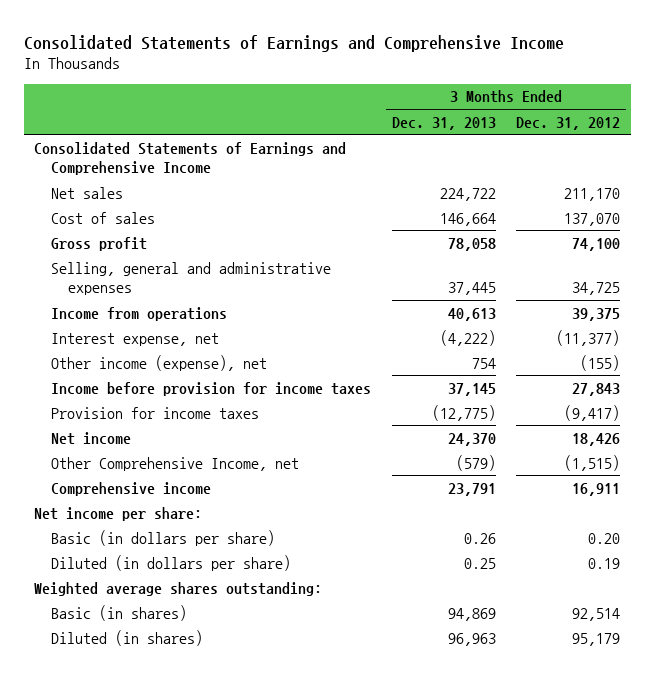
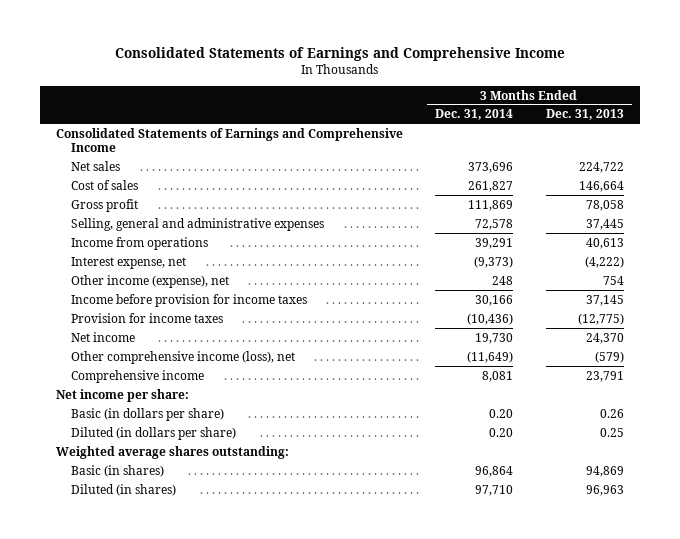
[516,116,621,130] Dec. 31, 2012 -> none
none -> [435,109,514,121] Dec. 31, 2014
[50,456,299,471] Other Comprehensive Income, net -> [70,350,295,364] Other comprehensive income (loss), net

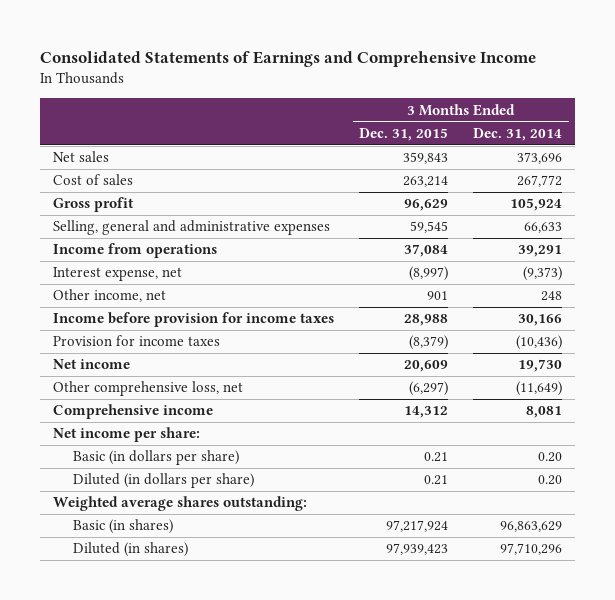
[545,109,624,121] Dec. 31, 2013 -> none
none -> [359,127,449,141] Dec. 31, 2015
[56,127,404,152] Consolidated Statements of Earnings and Comprehensive Income -> none
[468,180,514,192] 261,827 -> [517,175,563,188] 267,772
[468,199,514,211] 111,869 -> [510,198,563,212] 105,924
[475,218,514,230] 72,578 -> [524,222,563,234] 66,633
[70,274,229,288] Other income (expense), net -> [52,289,166,303] Other income, net
[70,350,295,364] Other comprehensive income (loss), net -> [52,381,243,397] Other comprehensive loss, net
[475,465,514,477] 96,864 -> [500,521,563,533] 96,863,629
[475,484,514,496] 97,710 -> [500,543,563,556] 97,710,296

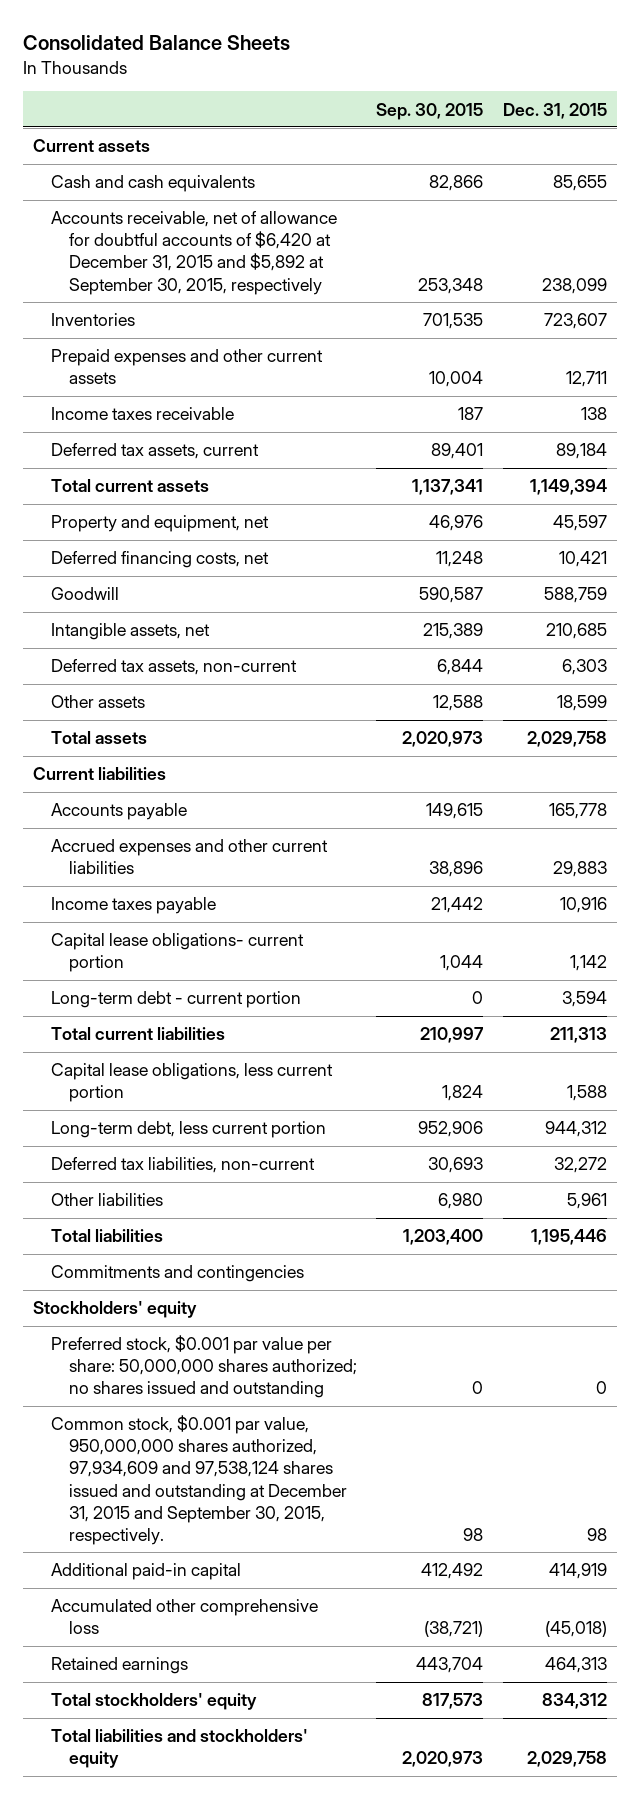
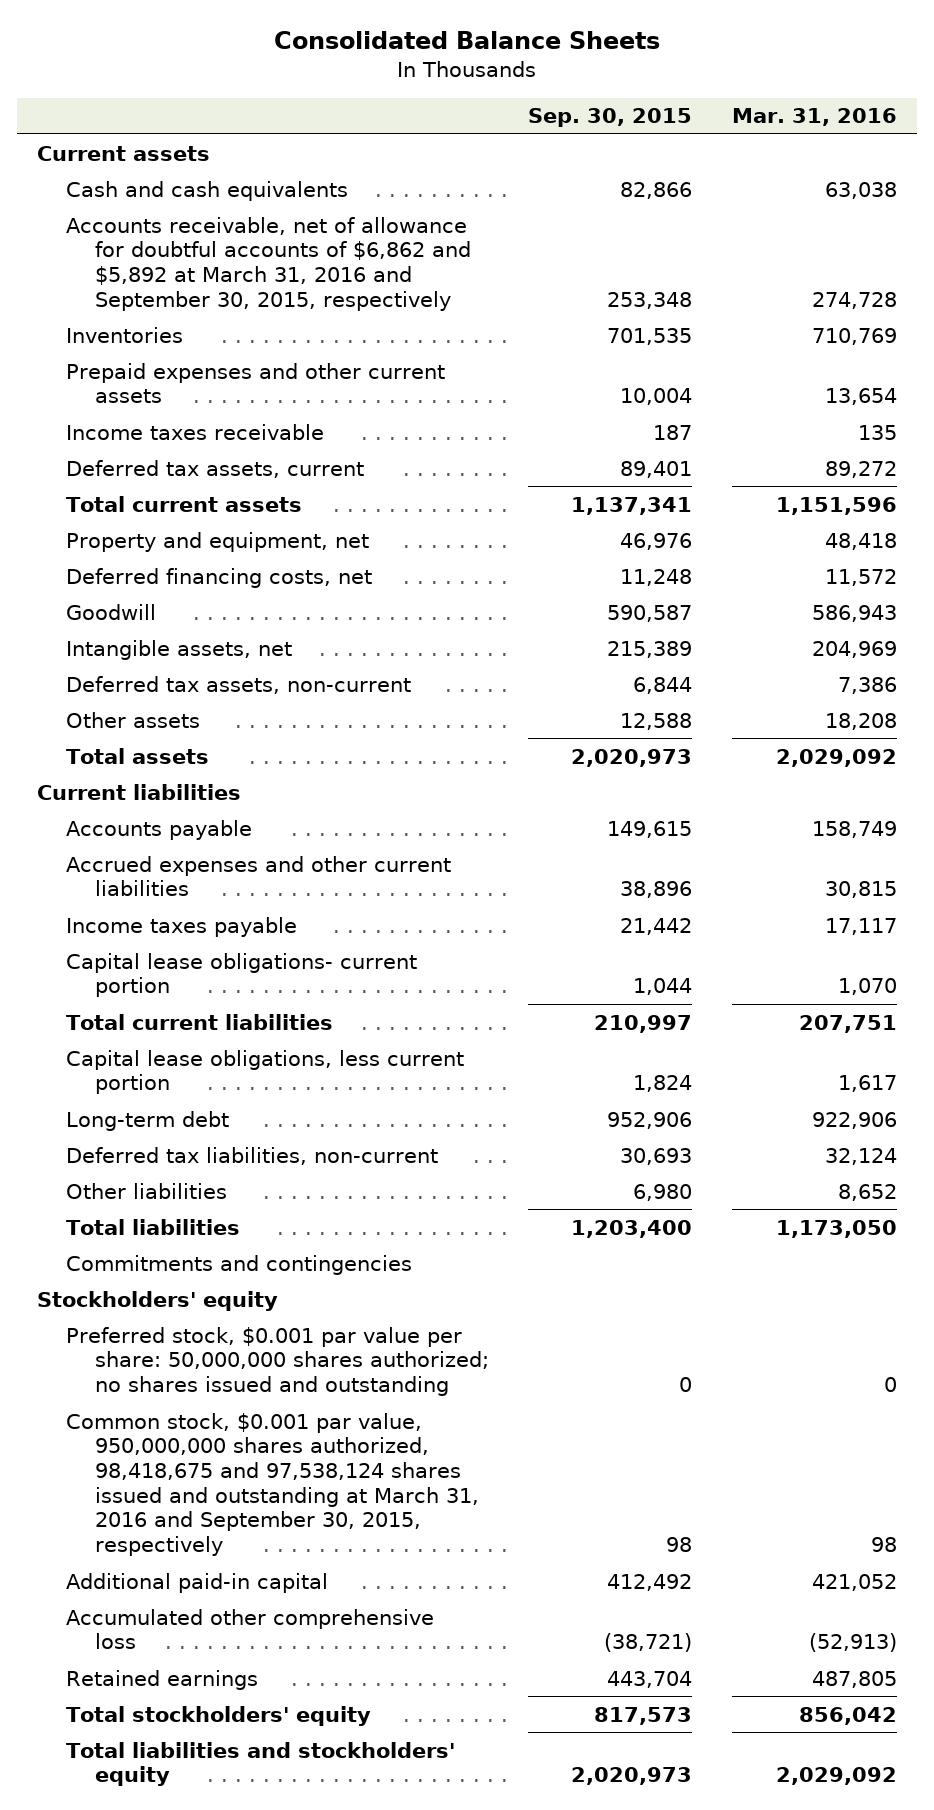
[502,102,607,119] Dec. 31, 2015 -> none
none -> [731,108,897,127] Mar. 31, 2016
[50,211,337,295] Accounts receivable, net of allowance for doubtful accounts of $6,420 at December 31, 2015 and $5,892 at September 30, 2015, respectively -> [65,216,471,311] Accounts receivable, net of allowance for doubtful accounts of $6,862 and $5,892 at March 31, 2016 and September 30, 2015, respectively
[50,991,301,1009] Long-term debt - current portion -> none
[50,1121,326,1139] Long-term debt, less current portion -> [65,1110,229,1131] Long-term debt
[50,1415,347,1545] Common stock, $0.001 par value, 950,000,000 shares authorized, 97,934,609 and 97,538,124 shares issued and outstanding at December 31, 2015 and September 30, 2015, respectively. -> [65,1412,479,1557] Common stock, $0.001 par value, 950,000,000 shares authorized, 98,418,675 and 97,538,124 shares issued and outstanding at March 31, 2016 and September 30, 2015, respectively

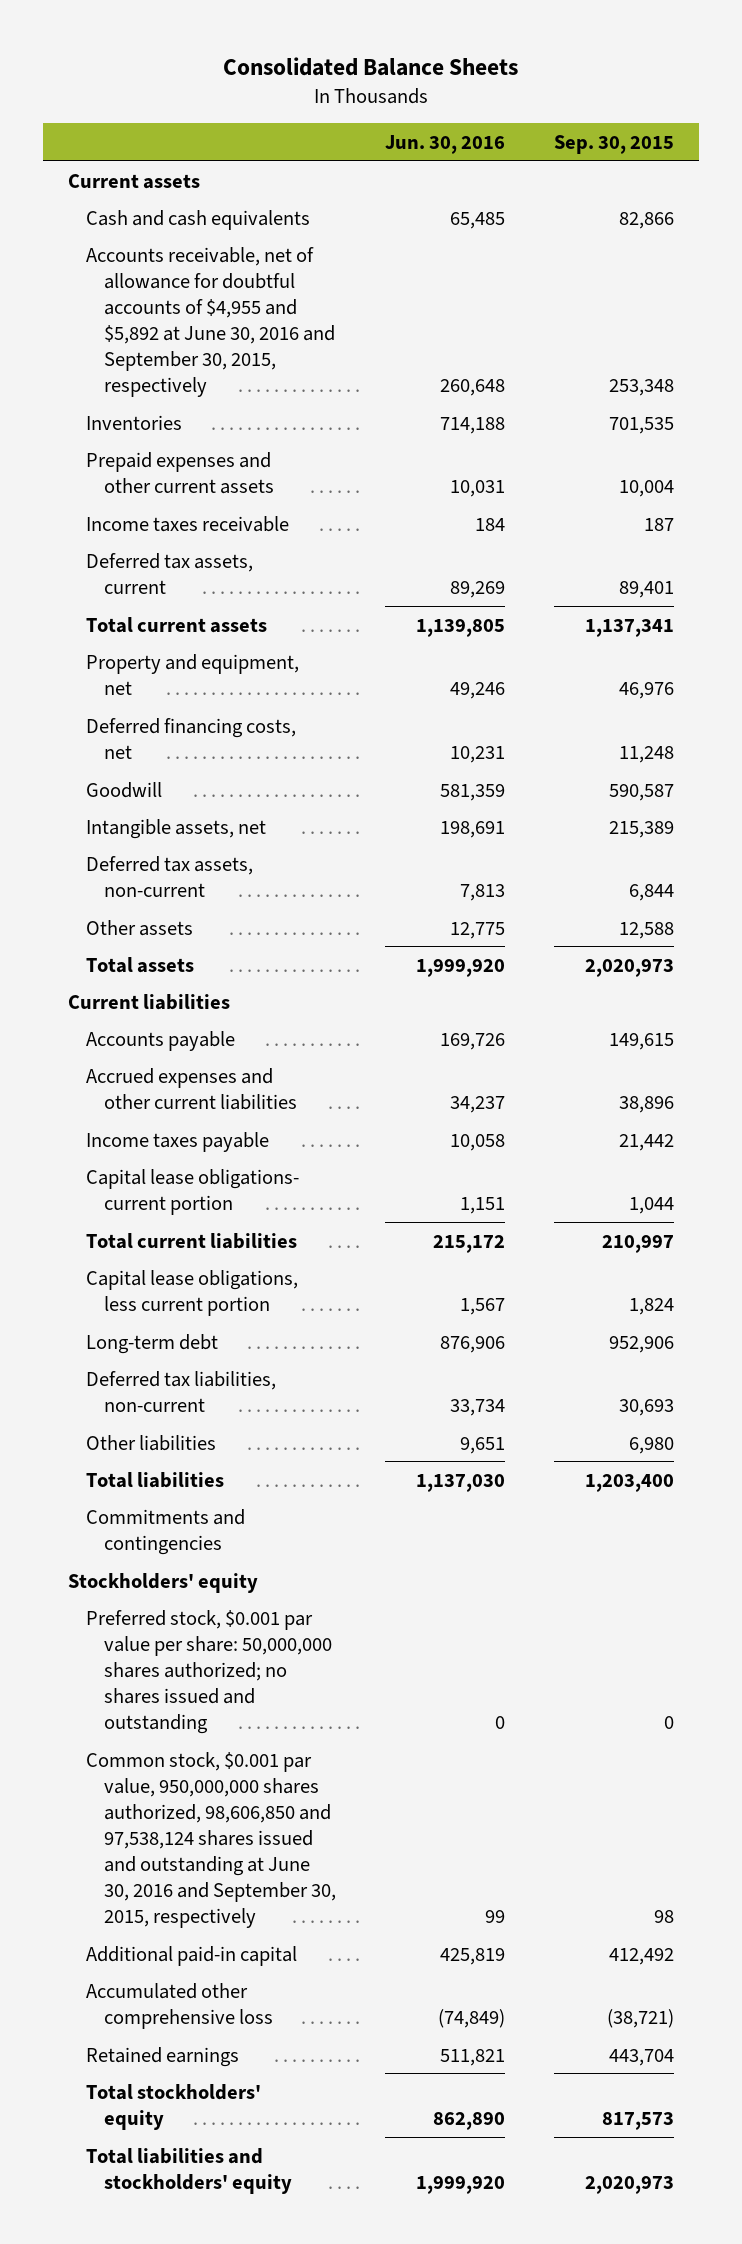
[731,108,897,127] Mar. 31, 2016 -> none
none -> [384,134,505,154] Jun. 30, 2016
[65,216,471,311] Accounts receivable, net of allowance for doubtful accounts of $6,862 and $5,892 at March 31, 2016 and September 30, 2015, respectively -> [85,246,335,398] Accounts receivable, net of allowance for doubtful accounts of $4,955 and $5,892 at June 30, 2016 and September 30, 2015, respectively
[65,1412,479,1557] Common stock, $0.001 par value, 950,000,000 shares authorized, 98,418,675 and 97,538,124 shares issued and outstanding at March 31, 2016 and September 30, 2015, respectively -> [85,1751,336,1929] Common stock, $0.001 par value, 950,000,000 shares authorized, 98,606,850 and 97,538,124 shares issued and outstanding at June 30, 2016 and September 30, 2015, respectively

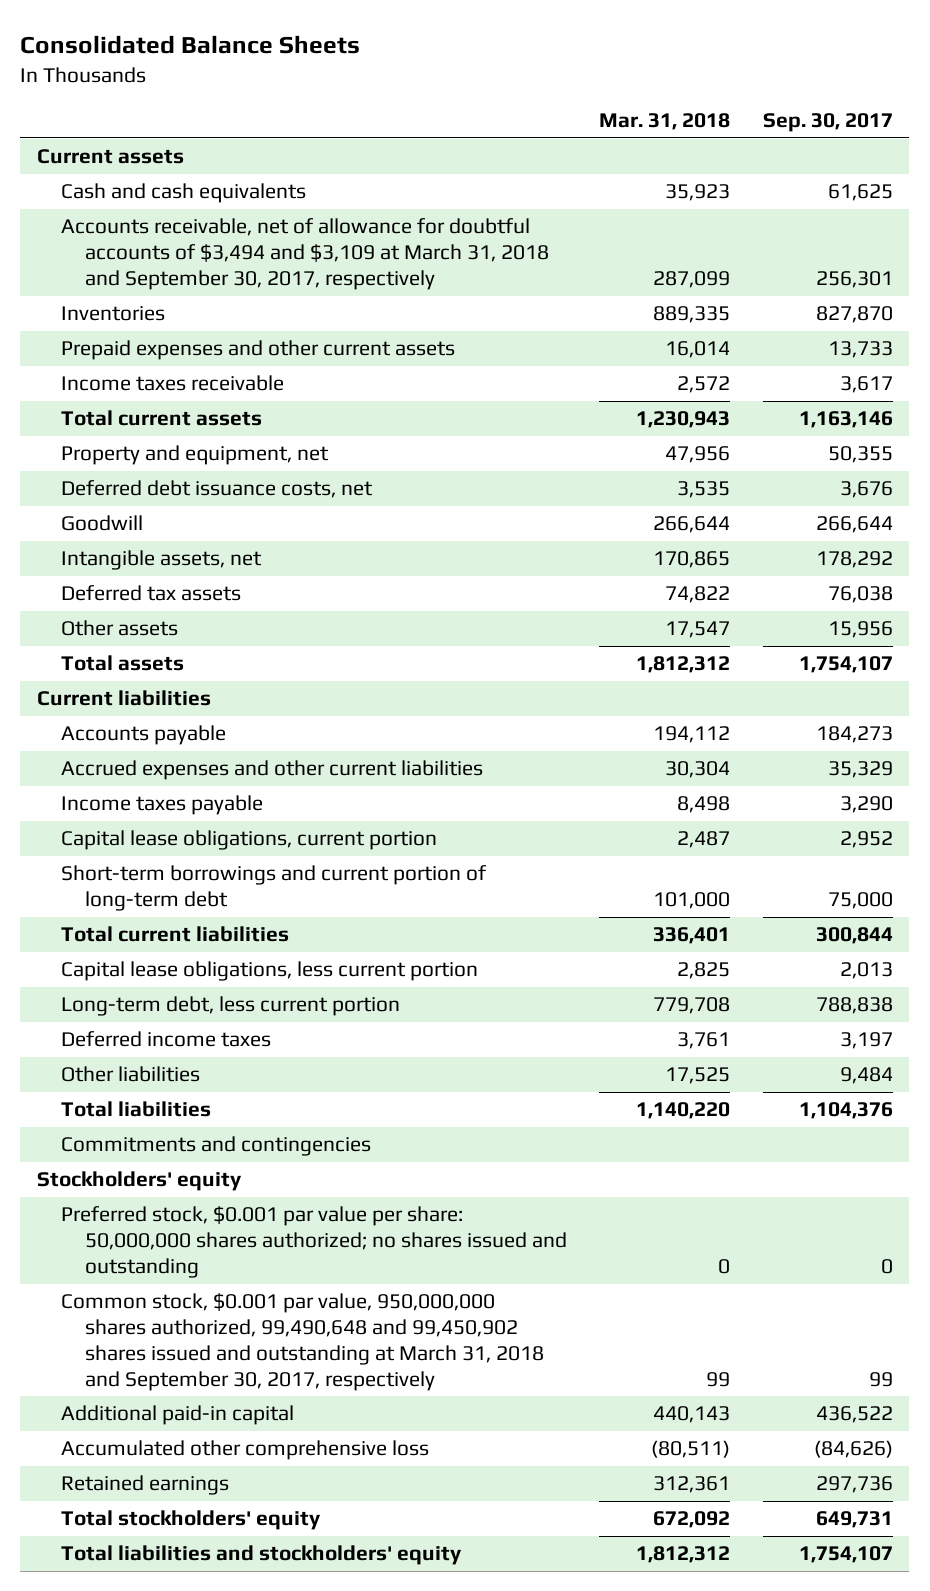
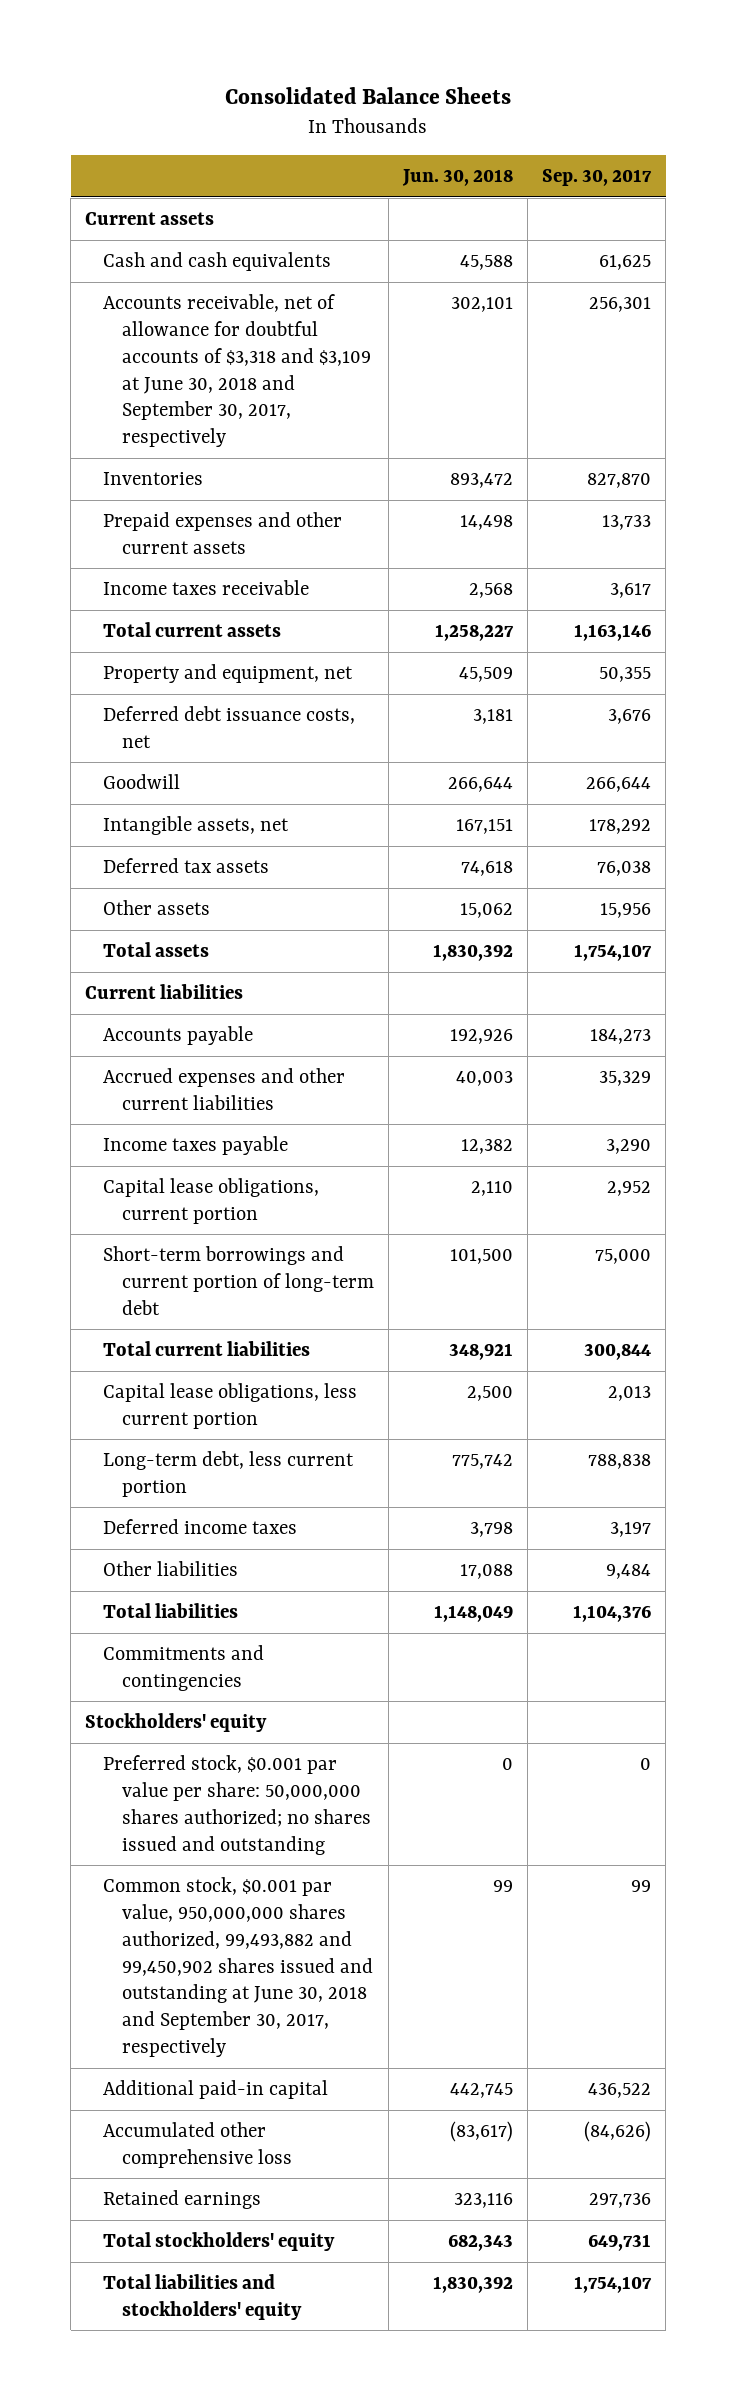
[599,113,731,131] Mar. 31, 2018 -> none
none -> [401,168,513,186] Jun. 30, 2018
[60,218,549,291] Accounts receivable, net of allowance for doubtful accounts of $3,494 and $3,109 at March 31, 2018 and September 30, 2017, respectively -> [103,293,371,448] Accounts receivable, net of allowance for doubtful accounts of $3,318 and $3,109 at June 30, 2018 and September 30, 2017, respectively
[60,1293,544,1391] Common stock, $0.001 par value, 950,000,000 shares authorized, 99,490,648 and 99,450,902 shares issued and outstanding at March 31, 2018 and September 30, 2017, respectively -> [103,1876,373,2058] Common stock, $0.001 par value, 950,000,000 shares authorized, 99,493,882 and 99,450,902 shares issued and outstanding at June 30, 2018 and September 30, 2017, respectively

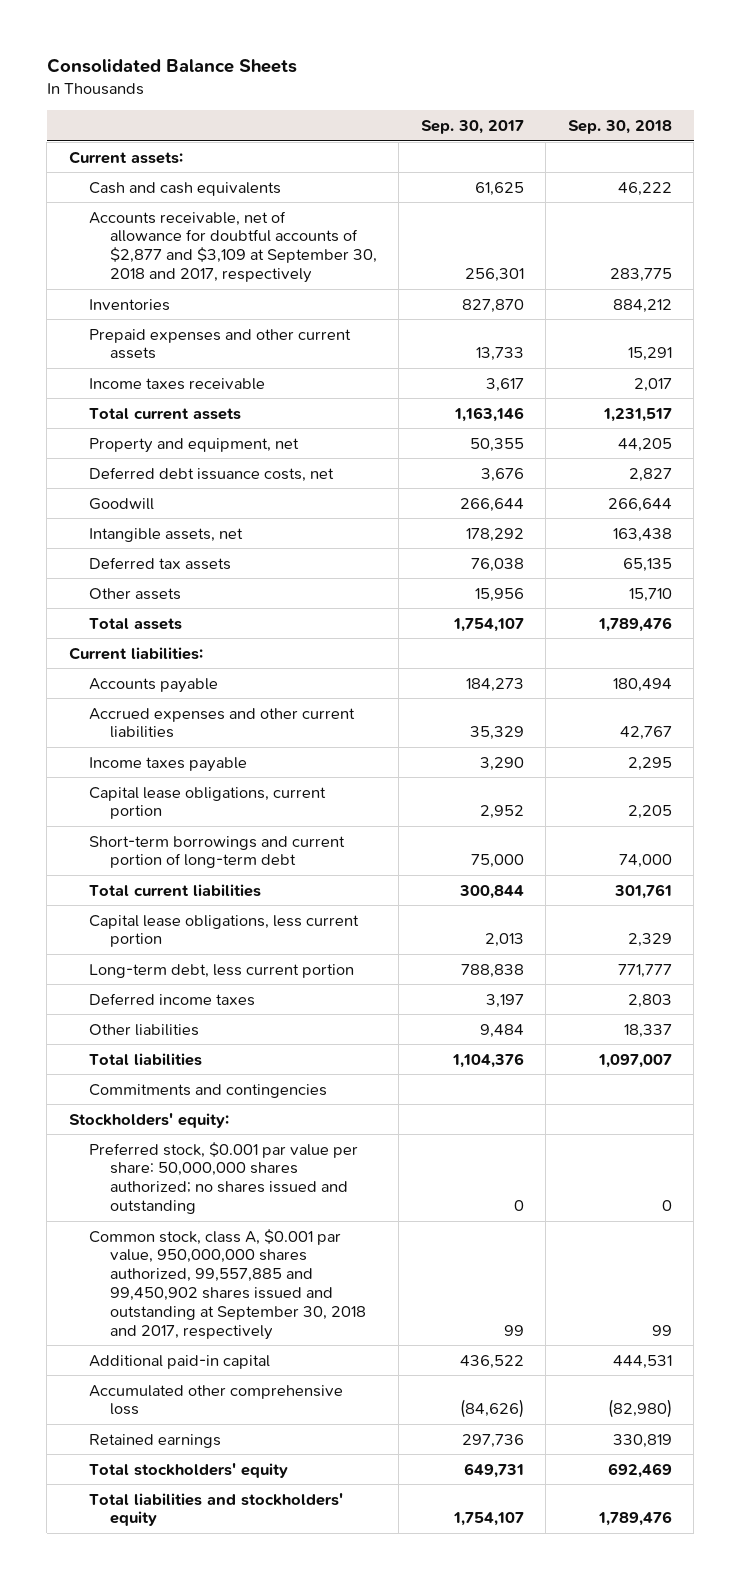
[401,168,513,186] Jun. 30, 2018 -> none
none -> [567,120,672,135] Sep. 30, 2018
[85,211,215,225] Current assets -> [68,150,183,164] Current assets:
[103,293,371,448] Accounts receivable, net of allowance for doubtful accounts of $3,318 and $3,109 at June 30, 2018 and September 30, 2017, respectively -> [89,210,377,284] Accounts receivable, net of allowance for doubtful accounts of $2,877 and $3,109 at September 30, 2018 and 2017, respectively
[85,983,244,999] Current liabilities -> [68,646,203,660] Current liabilities:
[85,1712,268,1732] Stockholders' equity -> [68,1112,229,1128] Stockholders' equity:
[103,1876,373,2058] Common stock, $0.001 par value, 950,000,000 shares authorized, 99,493,882 and 99,450,902 shares issued and outstanding at June 30, 2018 and September 30, 2017, respectively -> [89,1228,366,1340] Common stock, class A, $0.001 par value, 950,000,000 shares authorized, 99,557,885 and 99,450,902 shares issued and outstanding at September 30, 2018 and 2017, respectively

